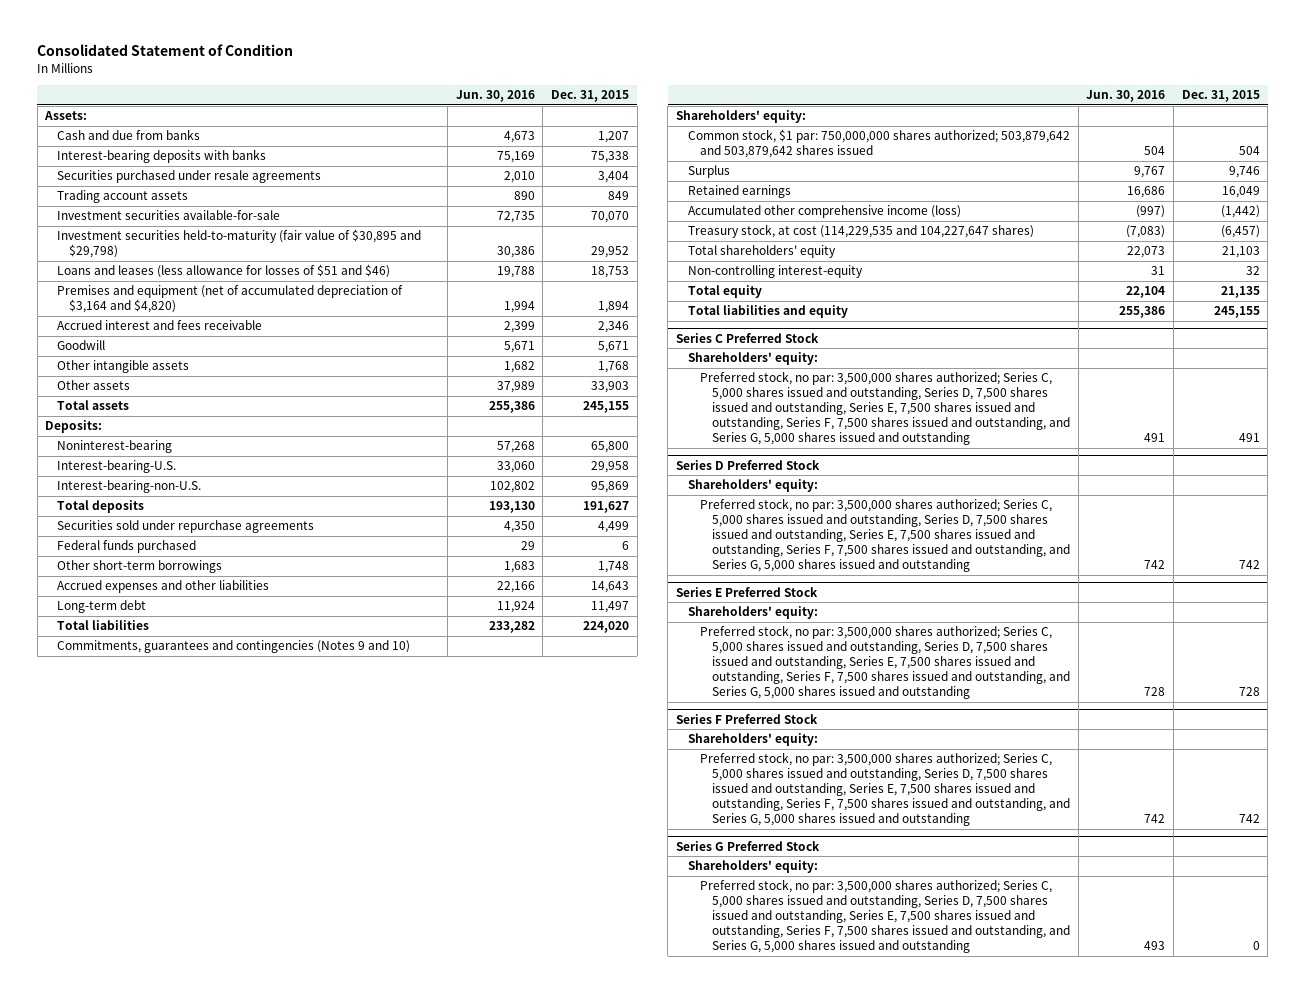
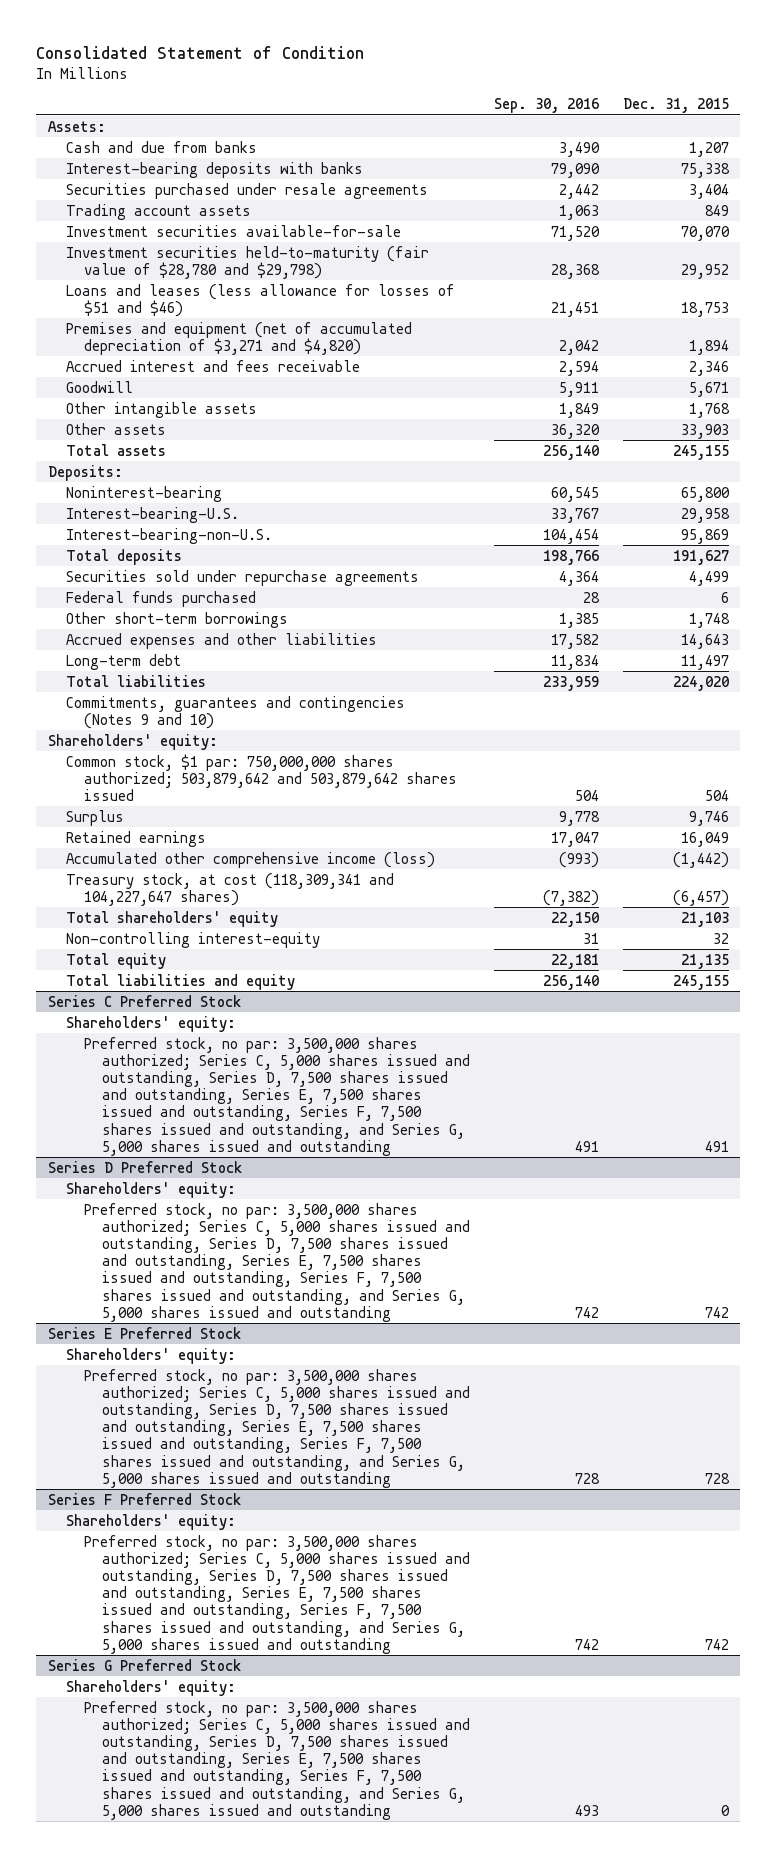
[455,90,535,103] Jun. 30, 2016 -> none
none -> [493,98,599,114] Sep. 30, 2016
[57,229,422,259] Investment securities held-to-maturity (fair value of $30,895 and $29,798) -> [66,245,430,279] Investment securities held-to-maturity (fair value of $28,780 and $29,798)
[57,285,404,314] Premises and equipment (net of accumulated depreciation of $3,164 and $4,820) -> [66,321,413,355] Premises and equipment (net of accumulated depreciation of $3,271 and $4,820)
[687,224,1034,239] Treasury stock, at cost (114,229,535 and 104,227,647 shares) -> [66,872,395,906] Treasury stock, at cost (118,309,341 and 104,227,647 shares)

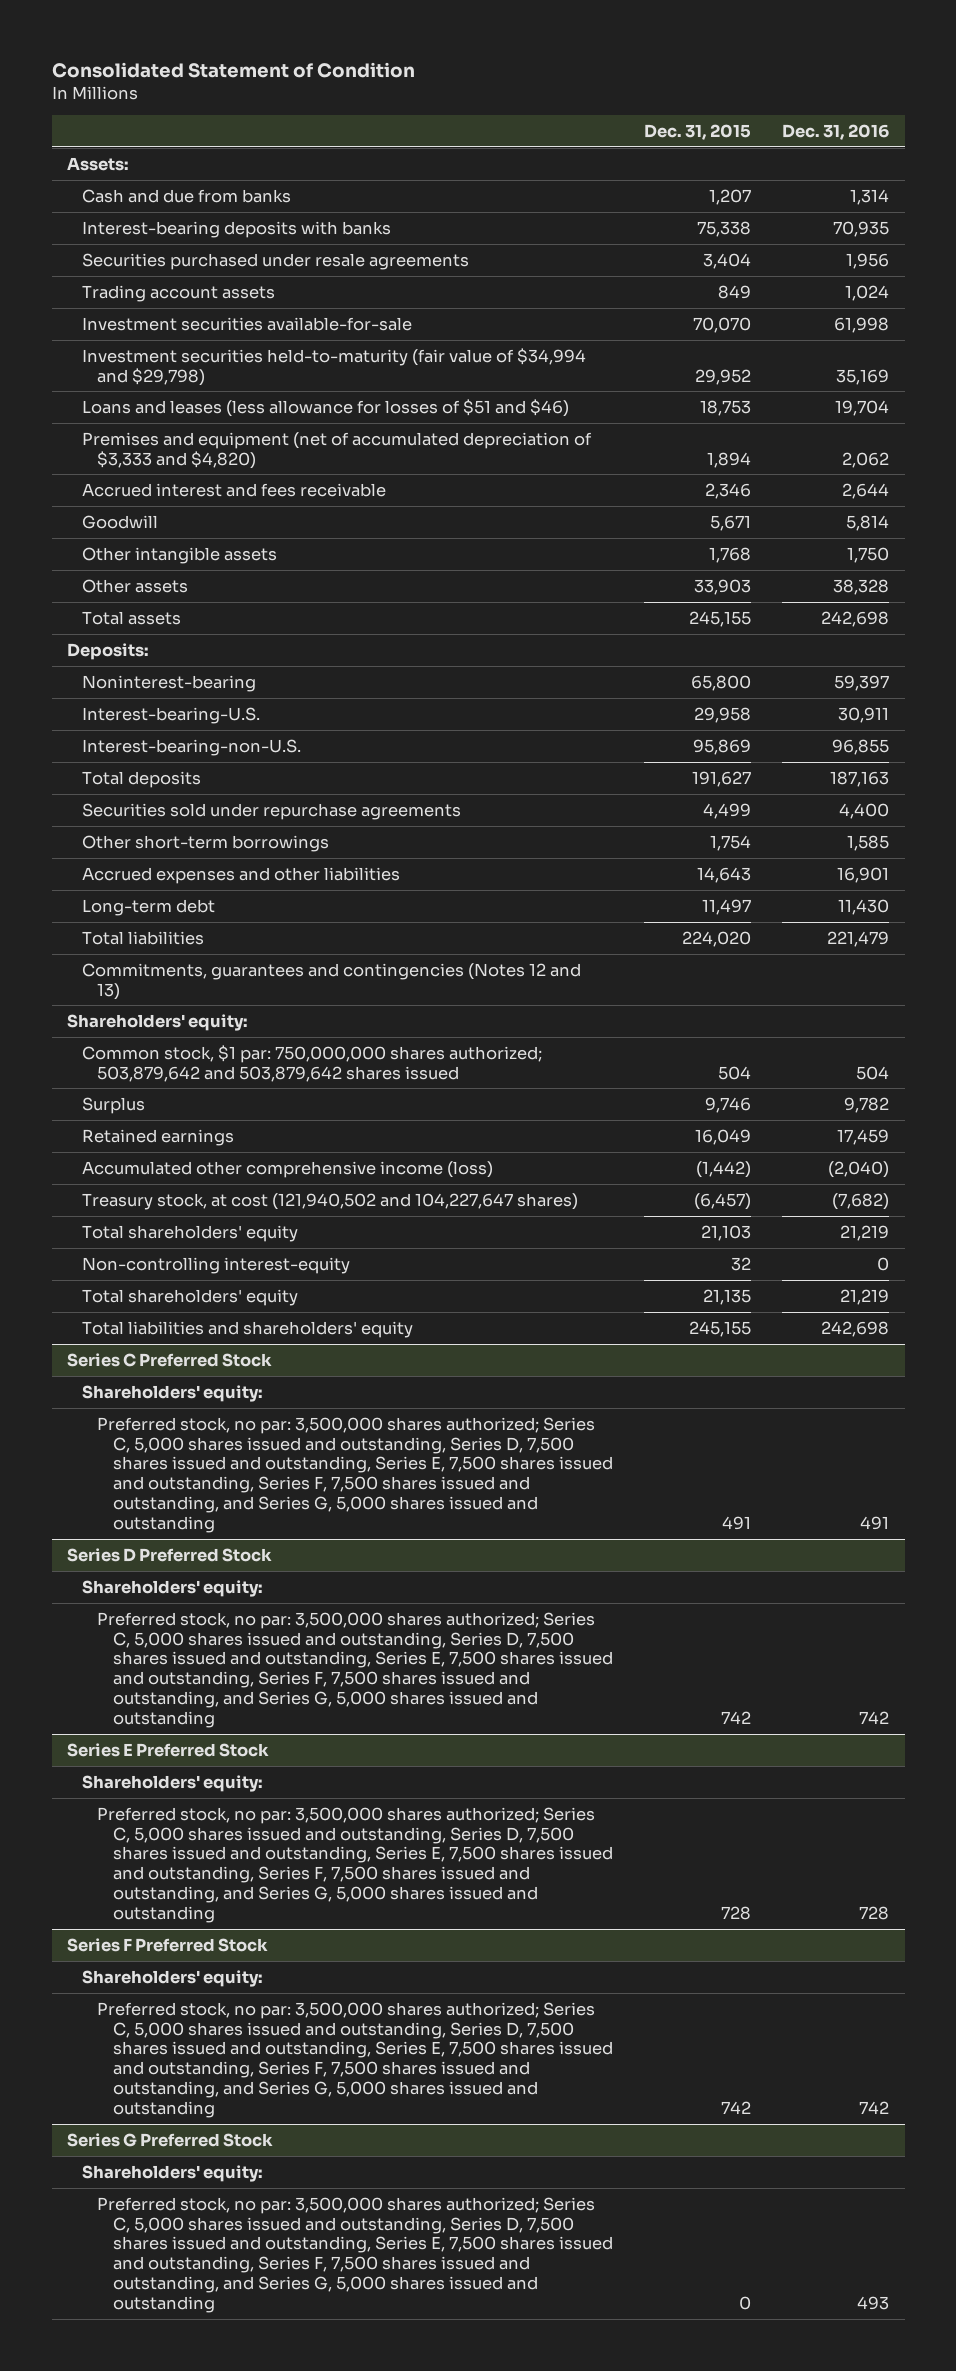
[493,98,599,114] Sep. 30, 2016 -> none
none -> [782,123,890,140] Dec. 31, 2016
[66,245,430,279] Investment securities held-to-maturity (fair value of $28,780 and $29,798) -> [82,347,587,386] Investment securities held-to-maturity (fair value of $34,994 and $29,798)
[66,321,413,355] Premises and equipment (net of accumulated depreciation of $3,271 and $4,820) -> [82,431,593,469] Premises and equipment (net of accumulated depreciation of $3,333 and $4,820)
[66,590,257,607] Federal funds purchased -> none
[688,612,730,628] 1,748 -> [709,834,751,851] 1,754
[66,695,406,729] Commitments, guarantees and contingencies (Notes 9 and 10) -> [82,962,582,1000] Commitments, guarantees and contingencies (Notes 12 and 13)
[66,872,395,906] Treasury stock, at cost (118,309,341 and 104,227,647 shares) -> [82,1192,579,1210] Treasury stock, at cost (121,940,502 and 104,227,647 shares)
[66,952,167,969] Total equity -> [82,1288,299,1306] Total shareholders' equity
[66,973,296,990] Total liabilities and equity -> [82,1320,414,1338] Total liabilities and shareholders' equity

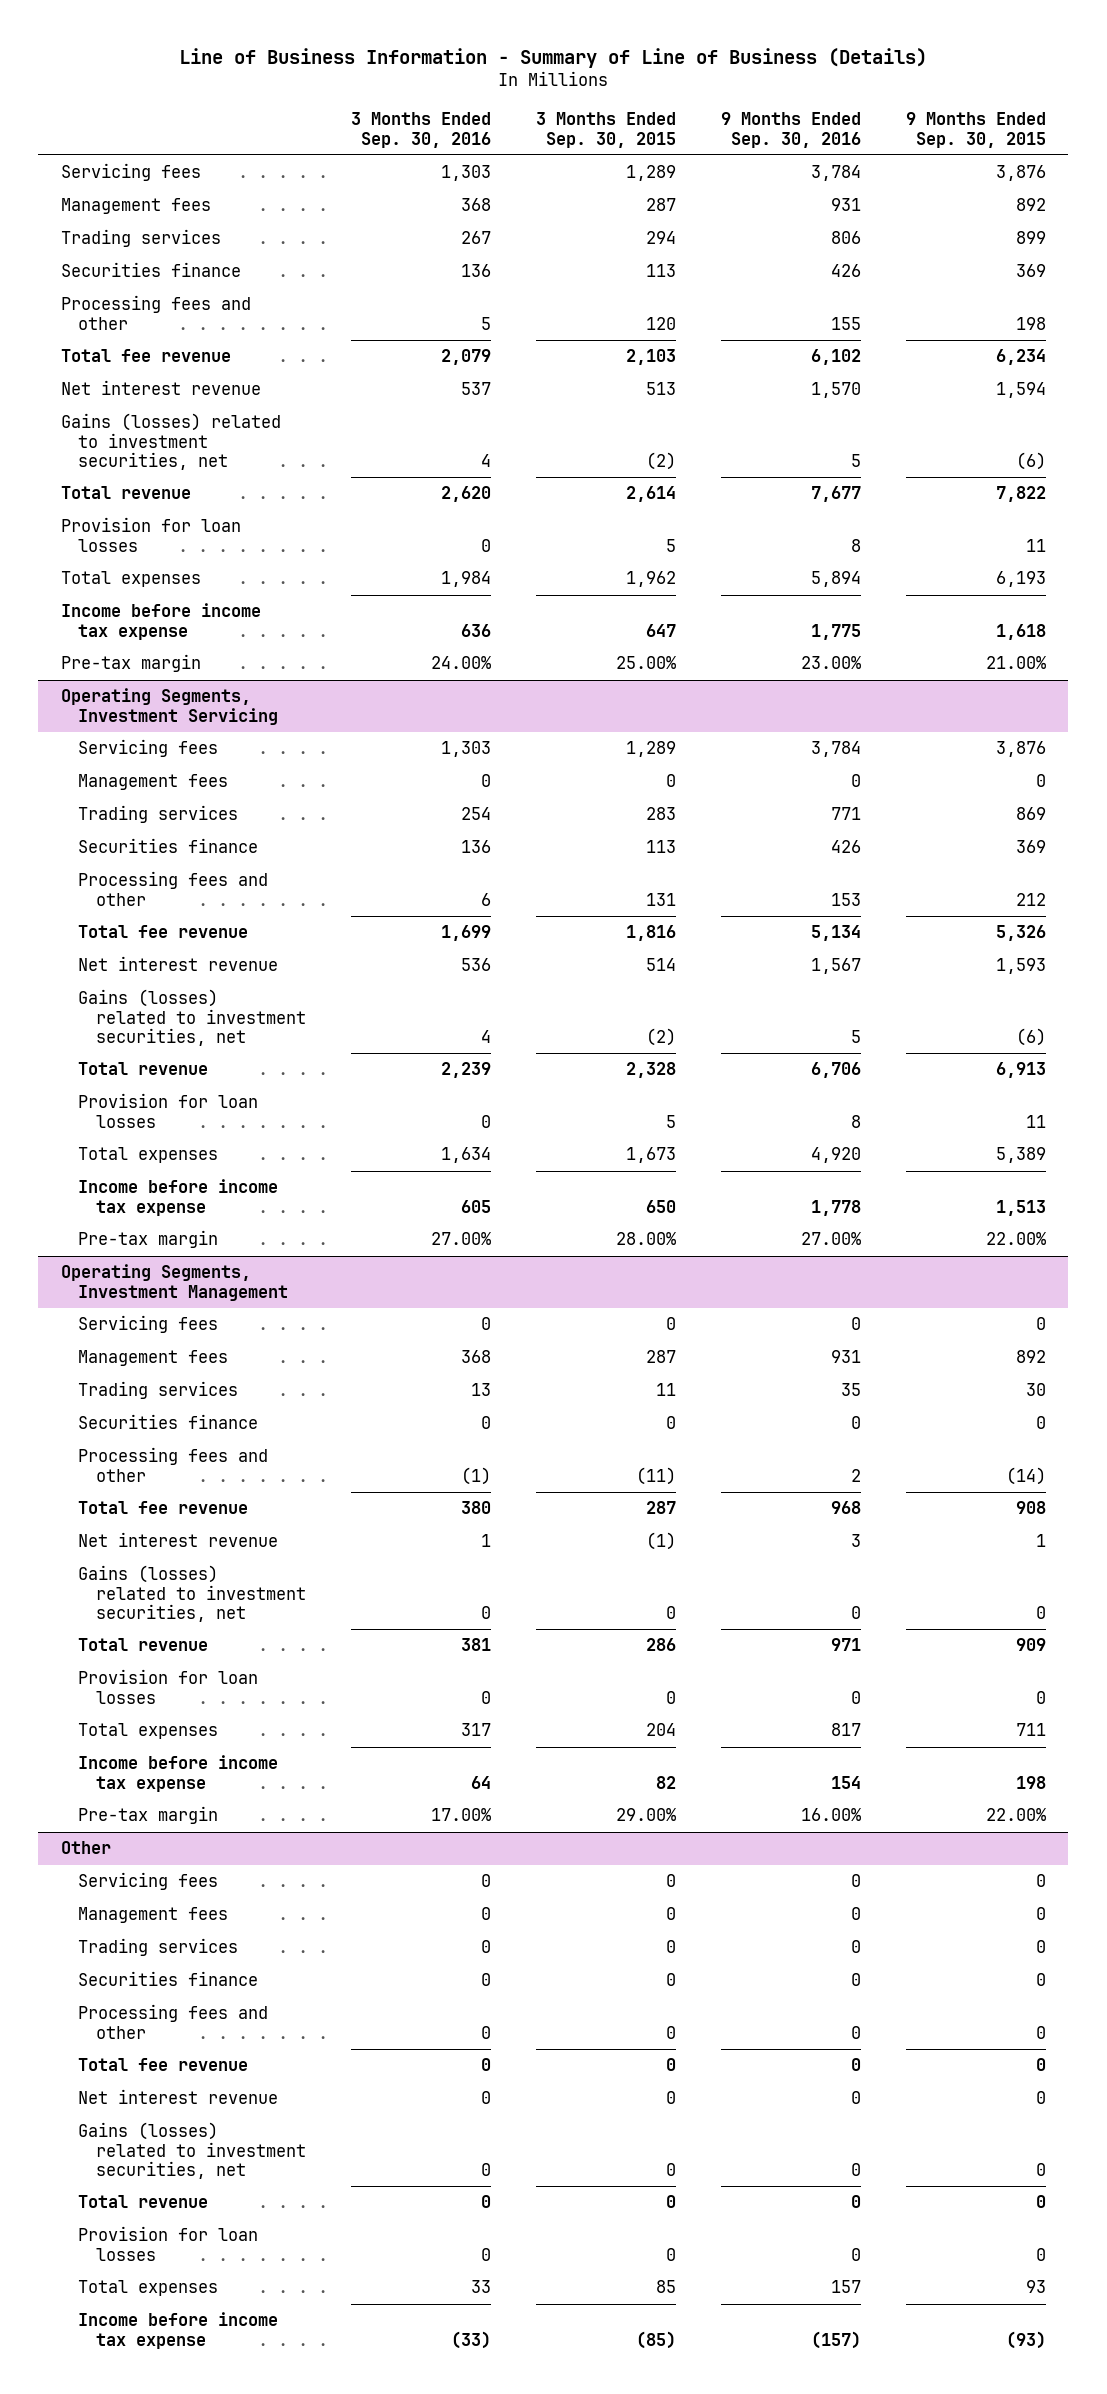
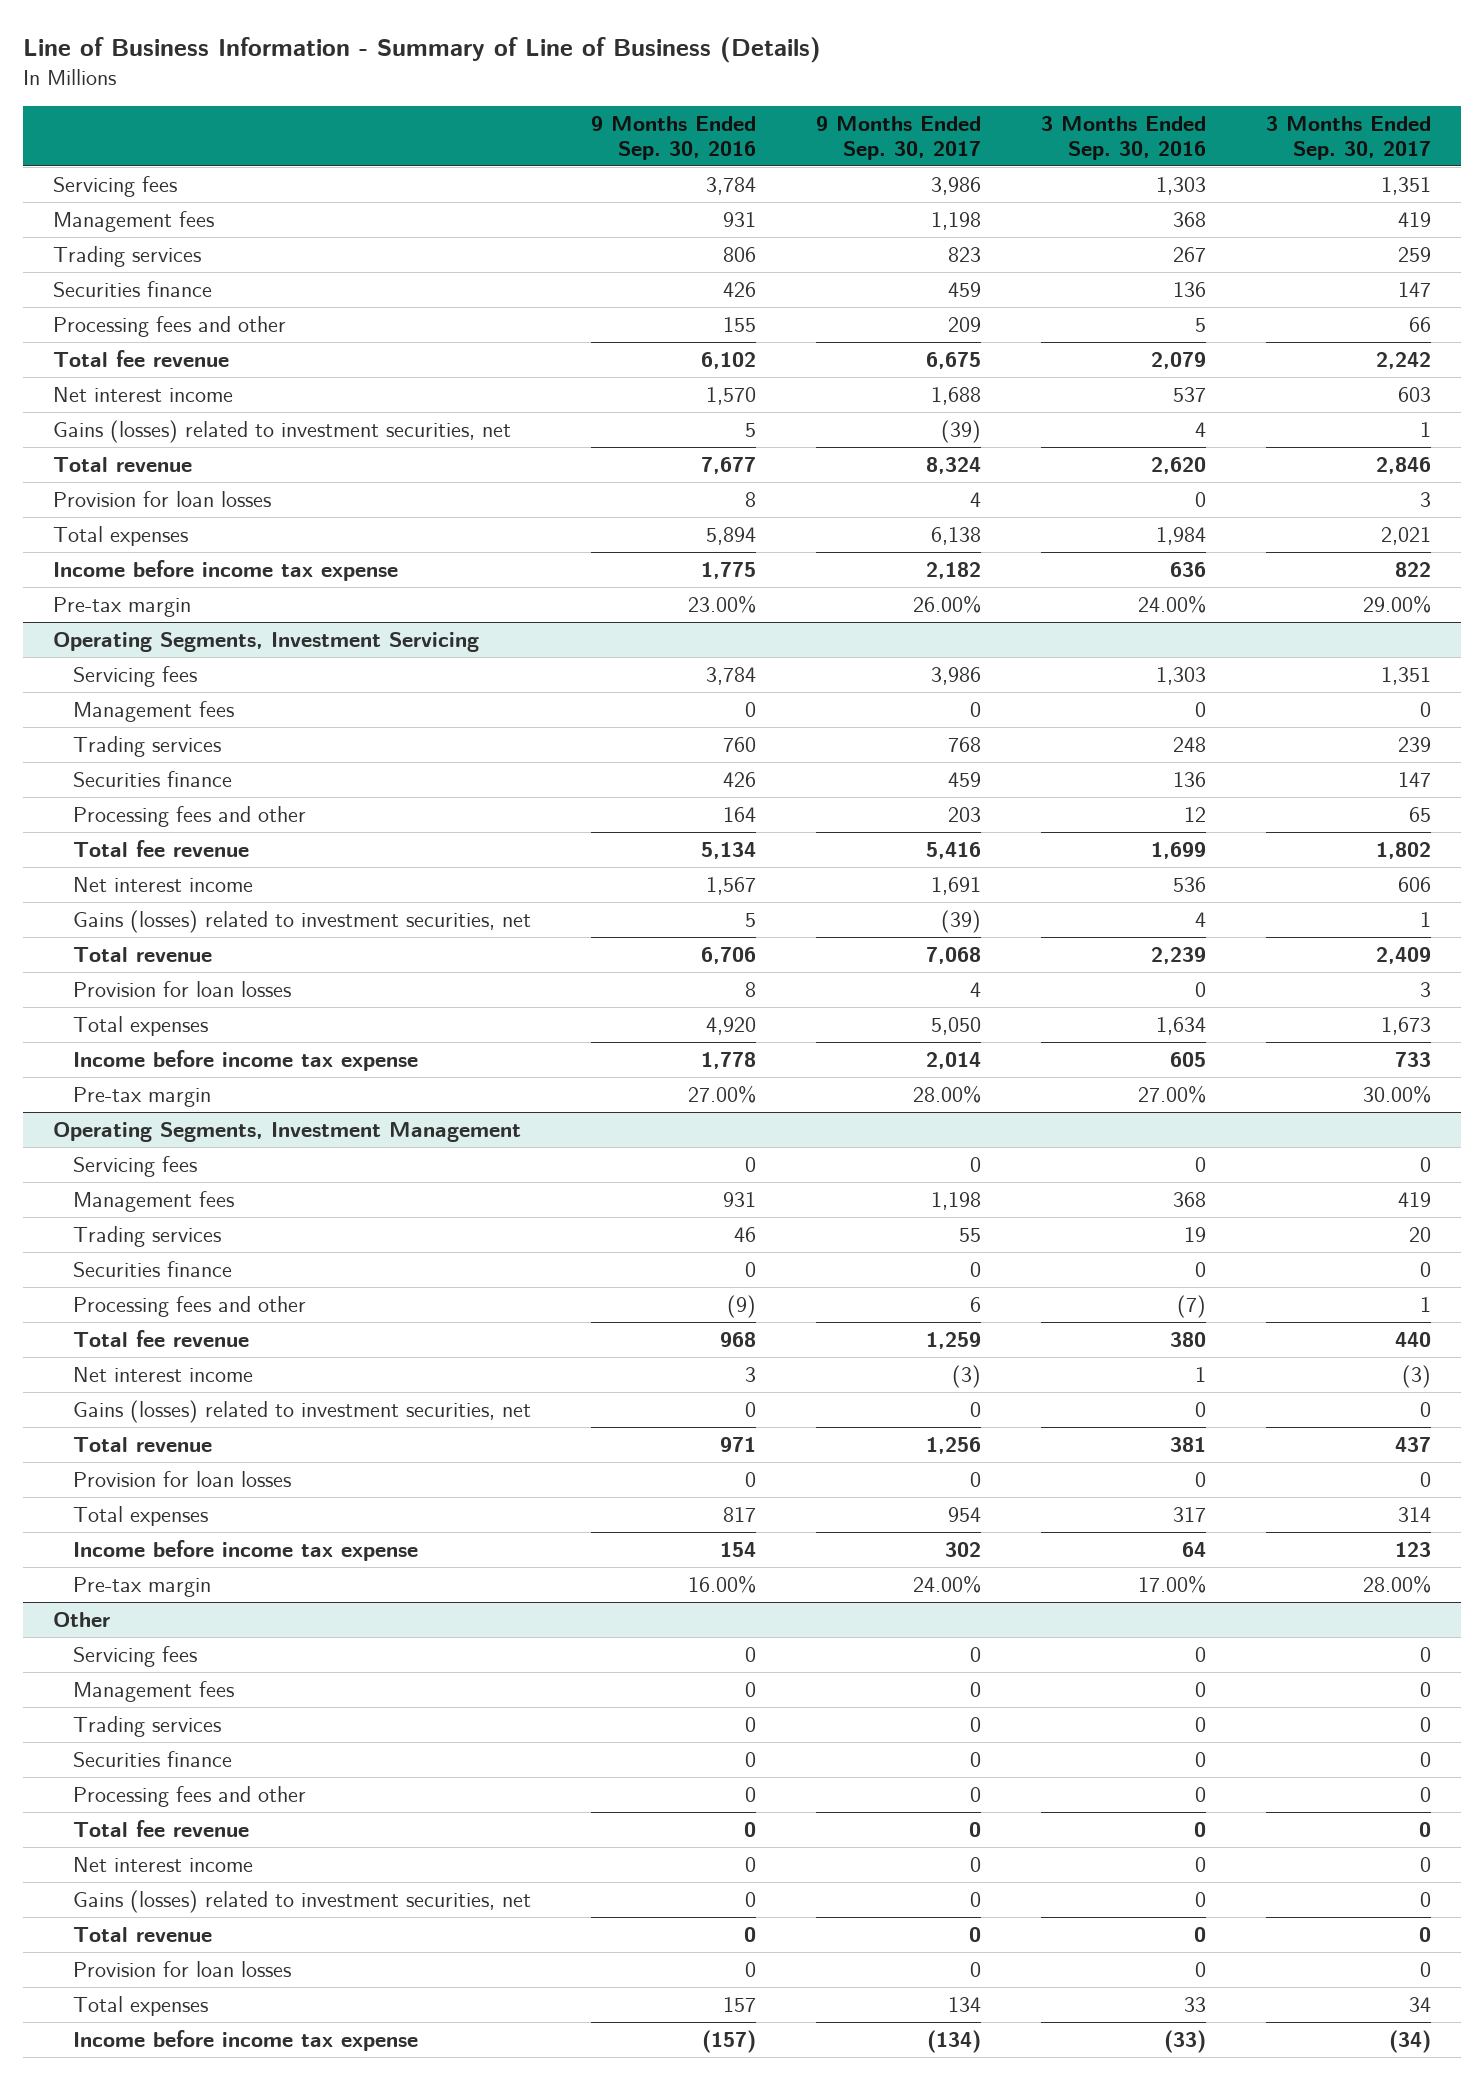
[535,112,676,148] 3 Months Ended Sep. 30, 2015 -> none
[905,112,1046,148] 9 Months Ended Sep. 30, 2015 -> none
none -> [816,116,982,160] 9 Months Ended Sep. 30, 2017
none -> [1266,116,1432,160] 3 Months Ended Sep. 30, 2017
[60,380,261,396] Net interest revenue -> [52,386,233,402] Net interest income
[460,807,491,821] 254 -> [1173,736,1207,752] 248
[830,807,861,821] 771 -> [723,736,757,752] 760
[480,892,491,906] 6 -> [1184,806,1207,822] 12
[830,892,861,906] 153 -> [723,806,757,822] 164
[78,956,279,972] Net interest revenue -> [73,876,254,892] Net interest income
[470,1383,491,1397] 13 -> [1184,1226,1207,1242] 19
[840,1383,861,1397] 35 -> [734,1226,757,1242] 46
[460,1466,491,1485] (1) -> [1177,1294,1207,1318] (7)
[850,1468,861,1482] 2 -> [727,1294,757,1318] (9)
[78,1532,279,1548] Net interest revenue -> [73,1366,254,1382] Net interest income
[78,2089,279,2105] Net interest revenue -> [73,1856,254,1872] Net interest income

